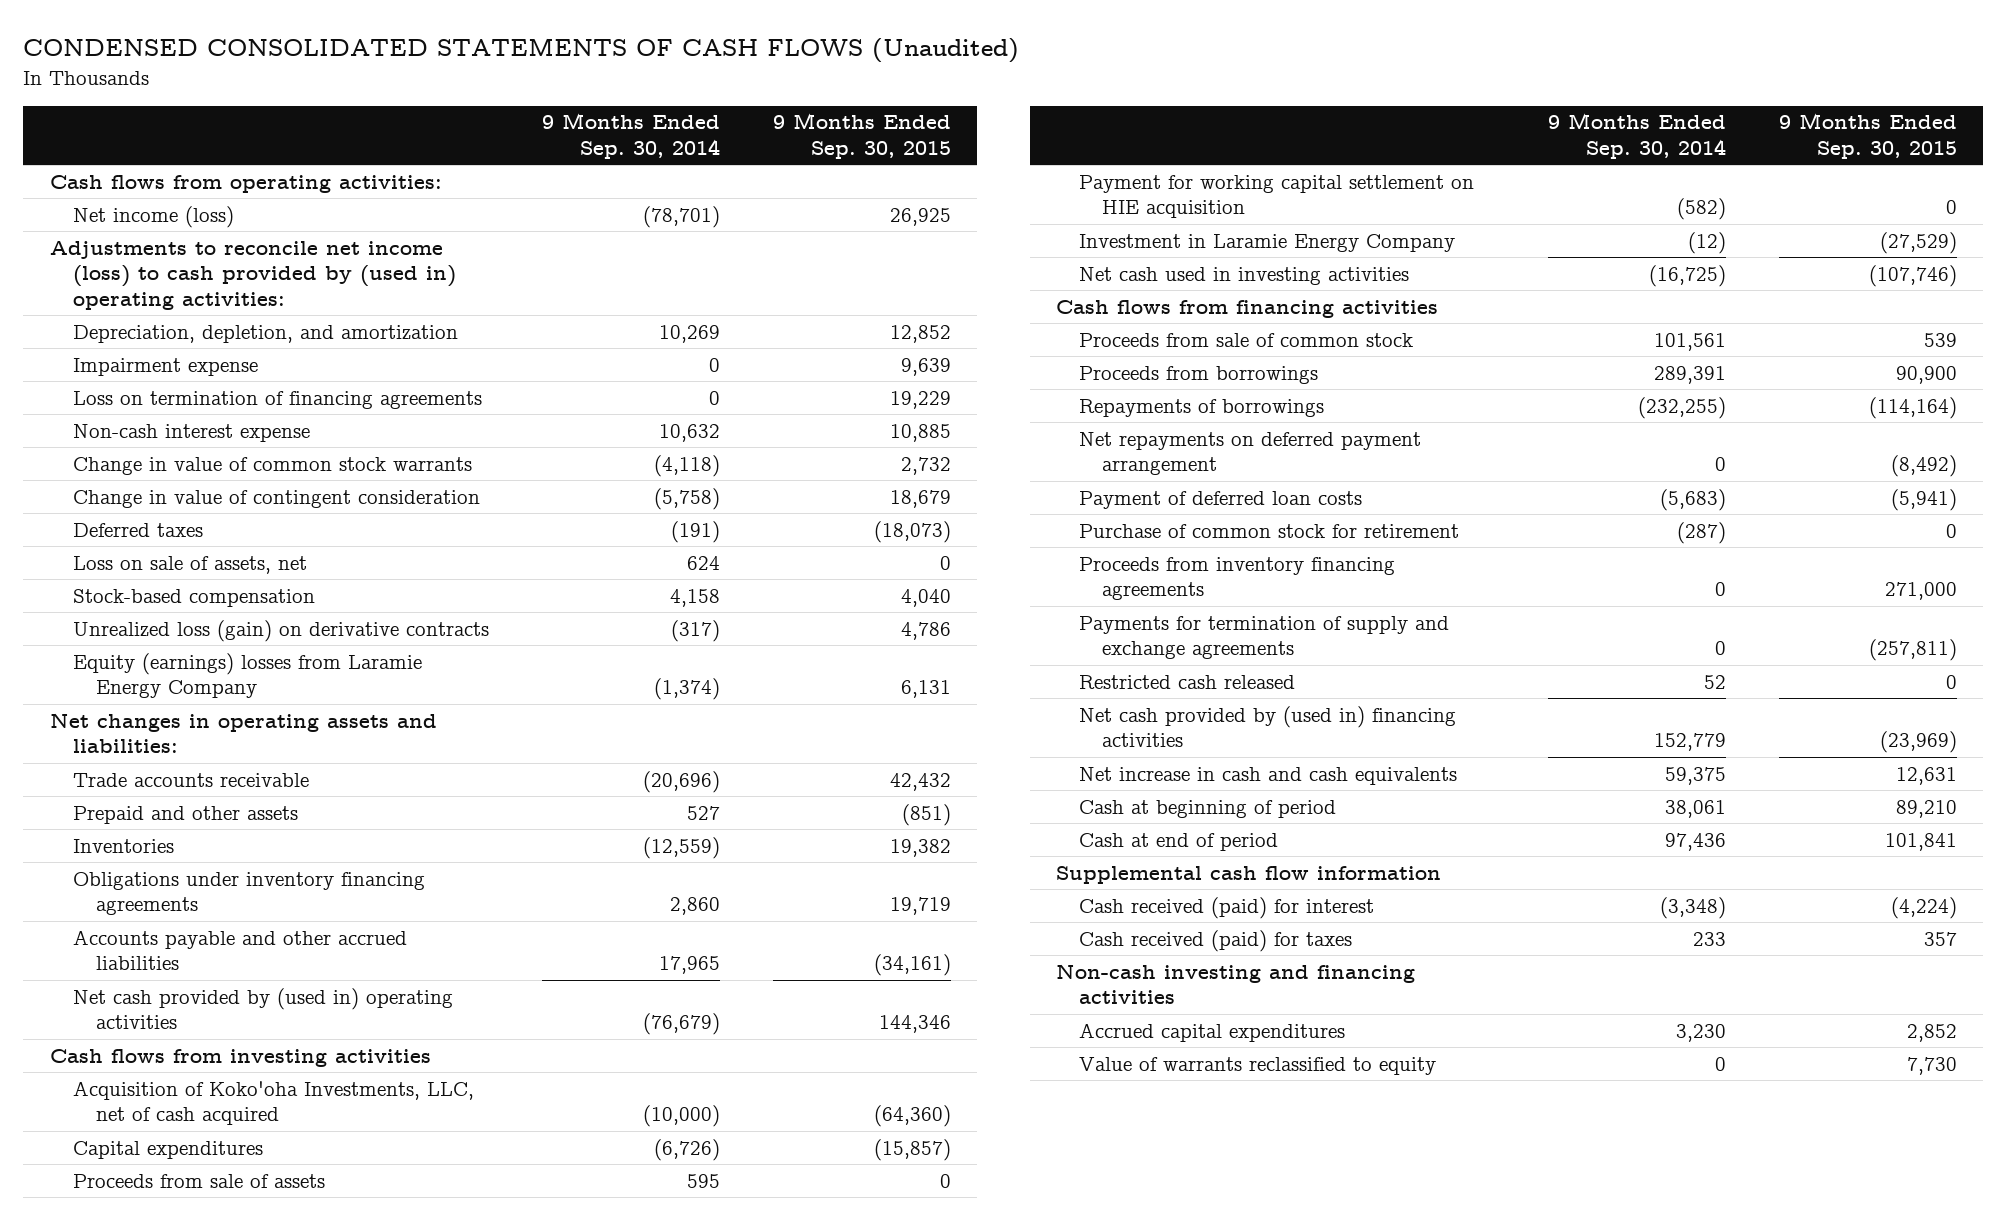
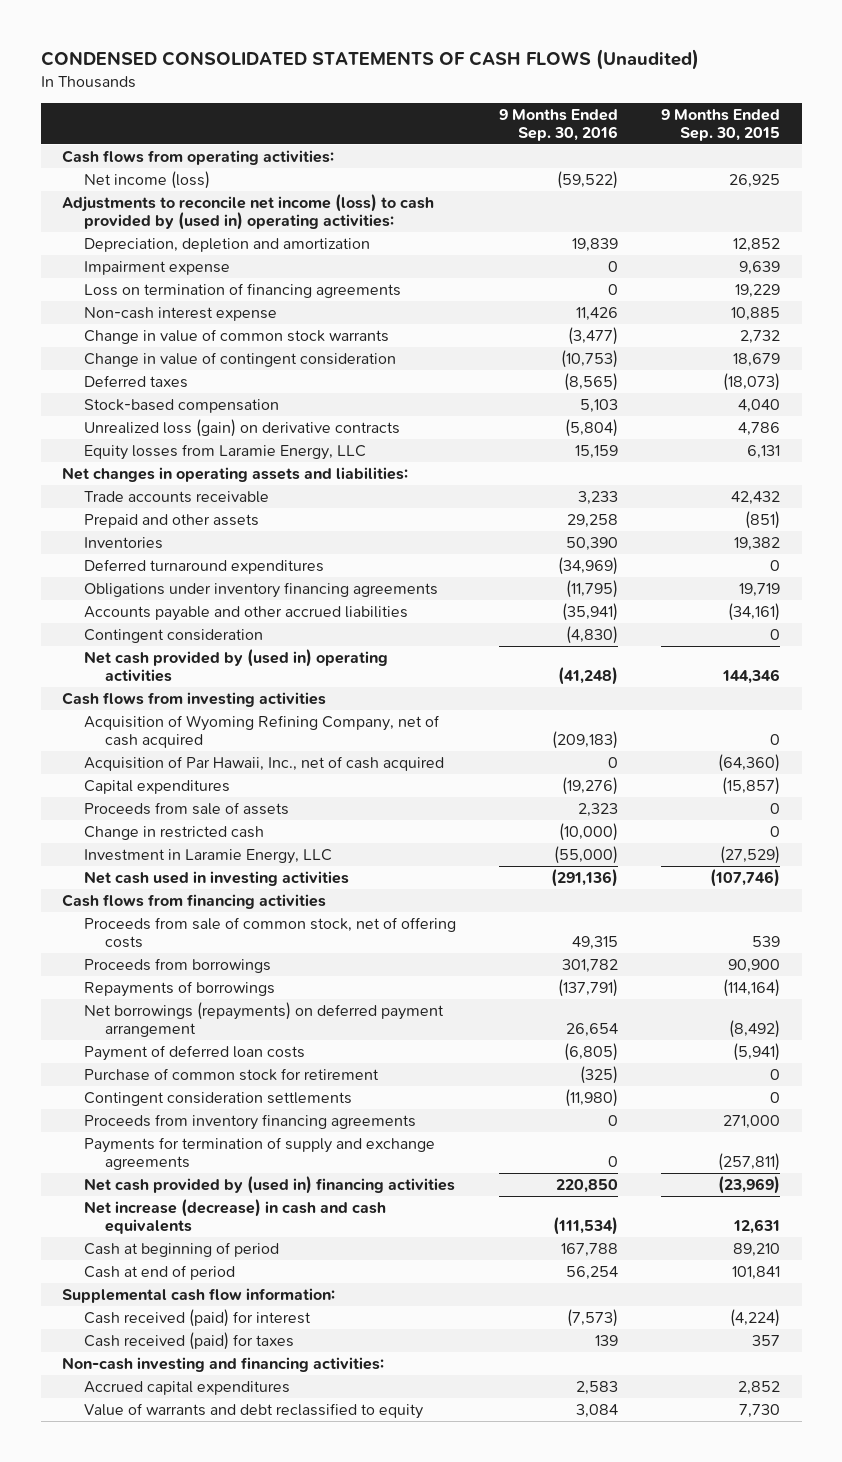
[541,113,720,160] 9 Months Ended Sep. 30, 2014 -> none
none -> [498,108,618,141] 9 Months Ended Sep. 30, 2016
[72,324,458,343] Depreciation, depletion, and amortization -> [83,237,370,252] Depreciation, depletion and amortization
[72,555,307,574] Loss on sale of assets, net -> none
[72,652,422,699] Equity (earnings) losses from Laramie Energy Company -> [83,443,366,460] Equity losses from Laramie Energy, LLC
none -> [83,558,324,574] Deferred turnaround expenditures
none -> [83,628,263,643] Contingent consideration
none -> [83,714,440,749] Acquisition of Wyoming Refining Company, net of cash acquired
[72,1080,474,1126] Acquisition of Koko'oha Investments, LLC, net of cash acquired -> [83,755,444,771] Acquisition of Par Hawaii, Inc., net of cash acquired
[1079,174,1475,219] Payment for working capital settlement on HIE acquisition -> none
none -> [83,825,264,840] Change in restricted cash
[1079,233,1456,252] Investment in Laramie Energy Company -> [83,848,332,864] Investment in Laramie Energy, LLC
[1079,332,1414,347] Proceeds from sale of common stock -> [83,916,456,949] Proceeds from sale of common stock, net of offering costs
[1079,431,1422,476] Net repayments on deferred payment arrangement -> [83,1001,444,1038] Net borrowings (repayments) on deferred payment arrangement
none -> [83,1091,352,1106] Contingent consideration settlements
[1079,674,1296,689] Restricted cash released -> none
[1079,766,1458,785] Net increase in cash and cash equivalents -> [83,1198,386,1235] Net increase (decrease) in cash and cash equivalents
[1056,865,1442,884] Supplemental cash flow information -> [62,1287,336,1303] Supplemental cash flow information:
[1056,963,1416,1005] Non-cash investing and financing activities -> [62,1356,385,1372] Non-cash investing and financing activities:
[1079,1056,1437,1075] Value of warrants reclassified to equity -> [83,1402,423,1419] Value of warrants and debt reclassified to equity

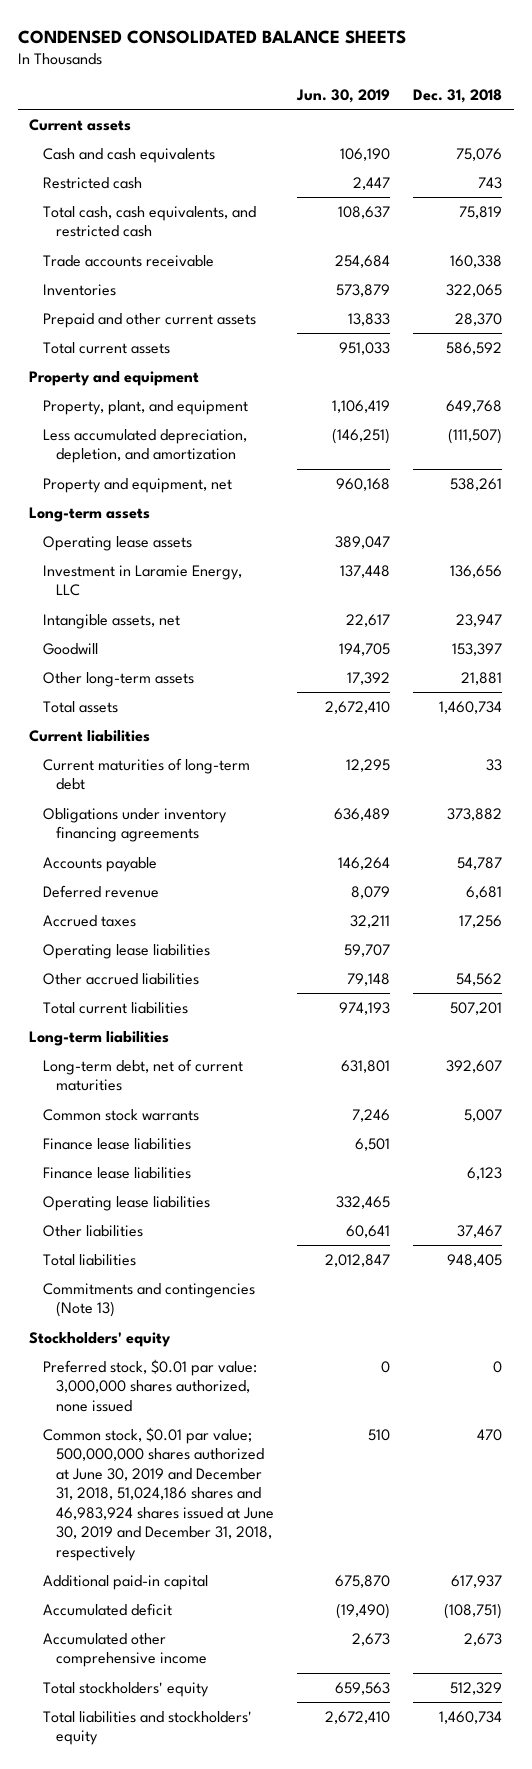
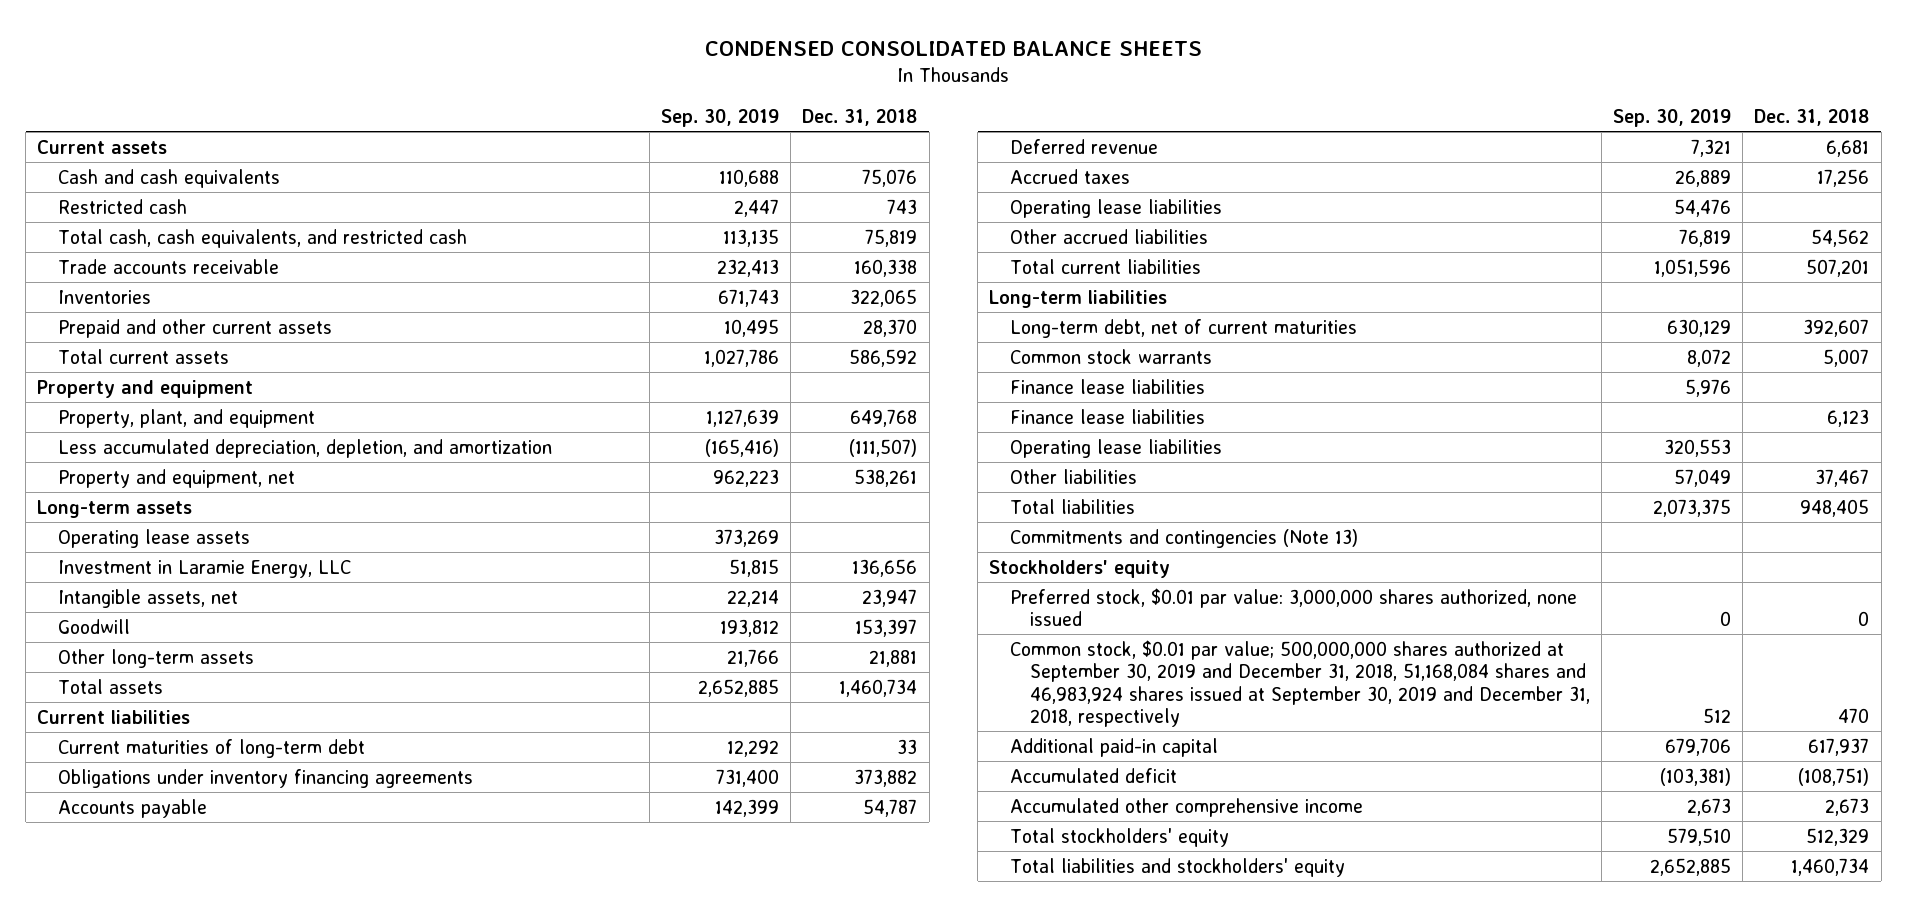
[296,89,391,104] Jun. 30, 2019 -> none
none -> [661,108,780,127] Sep. 30, 2019
[42,1426,275,1561] Common stock, $0.01 par value; 500,000,000 shares authorized at June 30, 2019 and December 31, 2018, 51,024,186 shares and 46,983,924 shares issued at June 30, 2019 and December 31, 2018, respectively -> [1009,639,1590,728] Common stock, $0.01 par value; 500,000,000 shares authorized at September 30, 2019 and December 31, 2018, 51,168,084 shares and 46,983,924 shares issued at September 30, 2019 and December 31, 2018, respectively

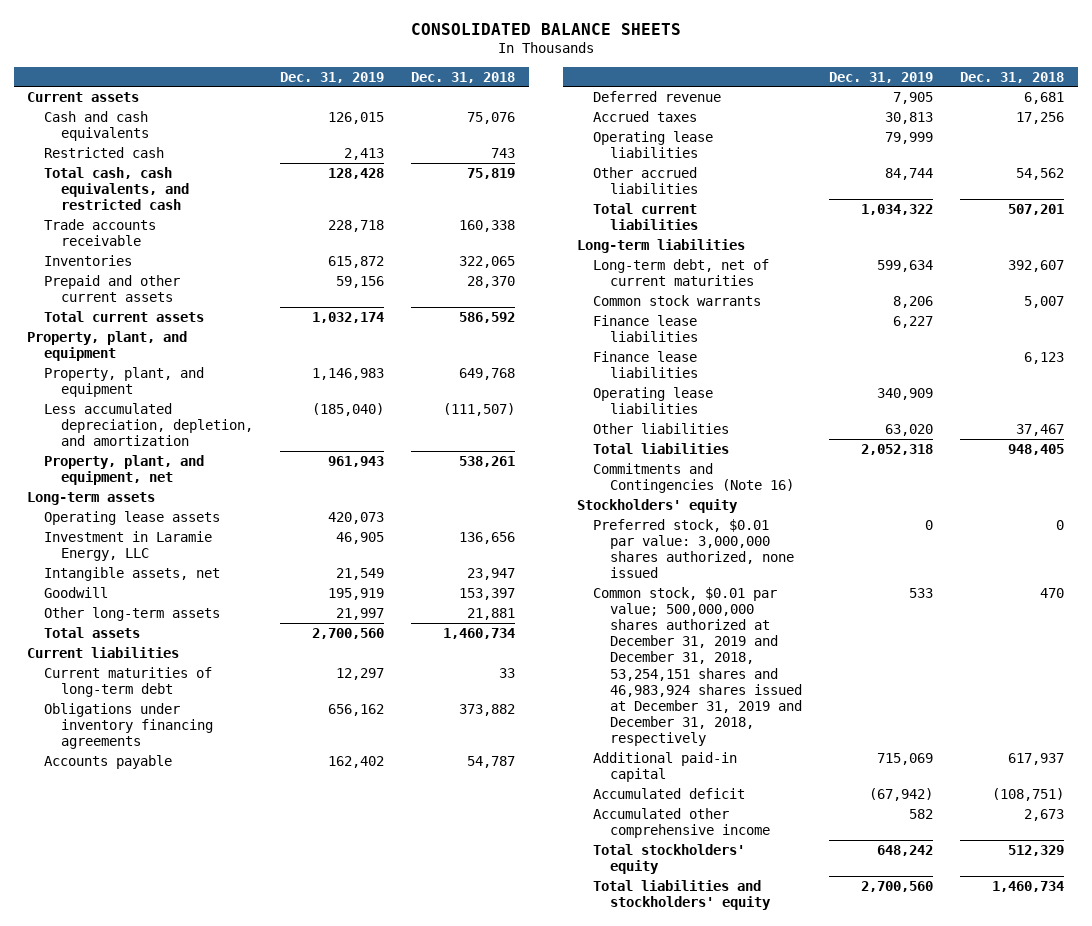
[705,40,1203,56] CONDENSED CONSOLIDATED BALANCE SHEETS -> [410,22,681,35] CONSOLIDATED BALANCE SHEETS
[661,108,780,127] Sep. 30, 2019 -> none
none -> [280,71,385,83] Dec. 31, 2019
[37,379,254,398] Property and equipment -> [27,330,188,361] Property, plant, and equipment
[57,468,295,488] Property and equipment, net -> [44,454,205,485] Property, plant, and equipment, net
[1009,528,1358,548] Commitments and contingencies (Note 13) -> [593,462,794,493] Commitments and Contingencies (Note 16)
[1009,639,1590,728] Common stock, $0.01 par value; 500,000,000 shares authorized at September 30, 2019 and December 31, 2018, 51,168,084 shares and 46,983,924 shares issued at September 30, 2019 and December 31, 2018, respectively -> [593,586,802,747] Common stock, $0.01 par value; 500,000,000 shares authorized at December 31, 2019 and December 31, 2018, 53,254,151 shares and 46,983,924 shares issued at December 31, 2019 and December 31, 2018, respectively

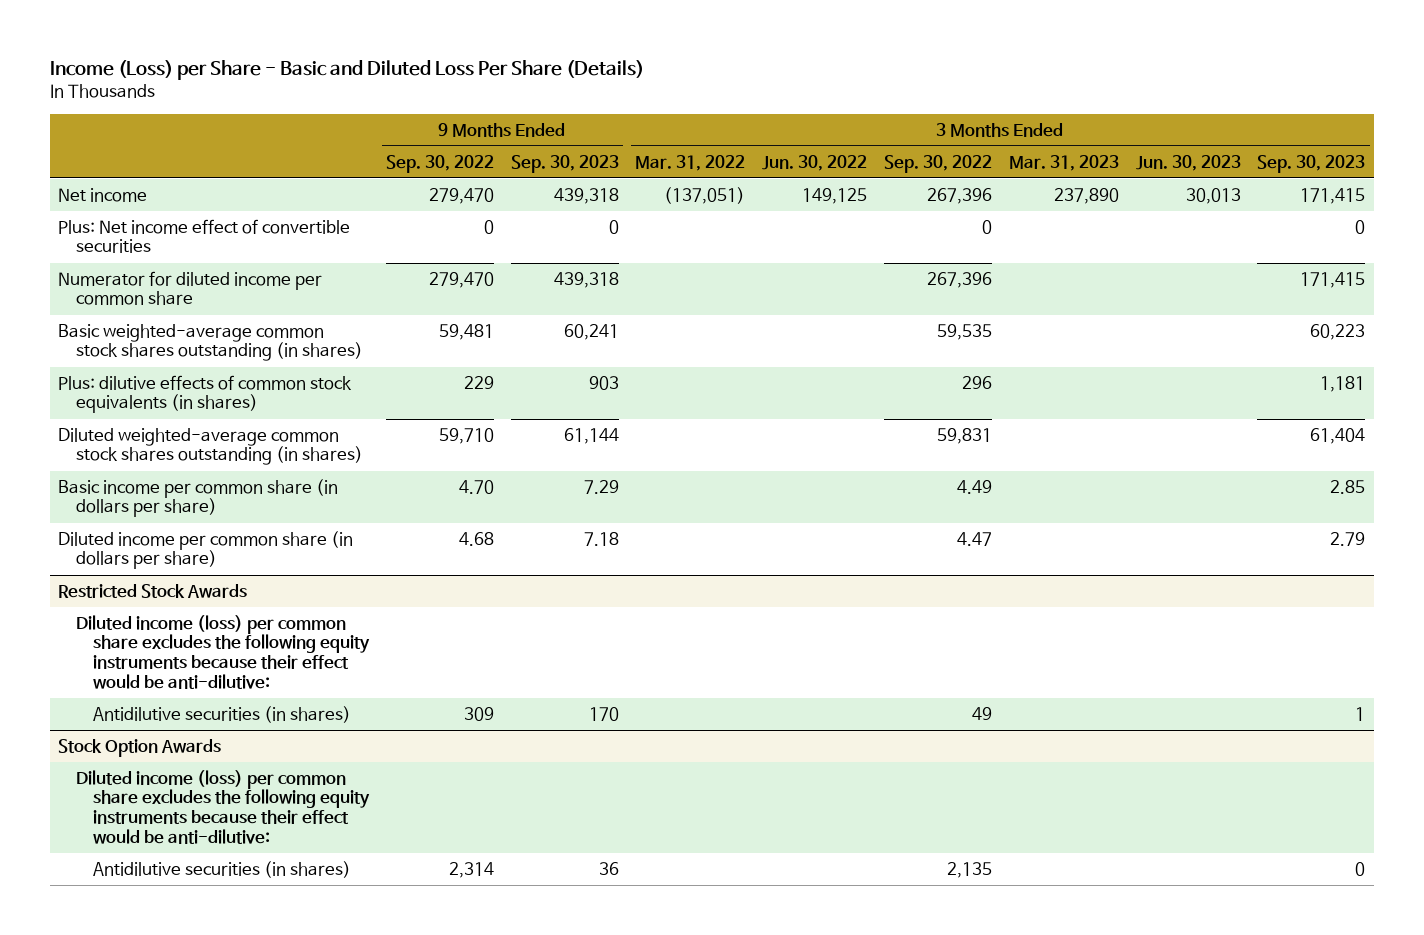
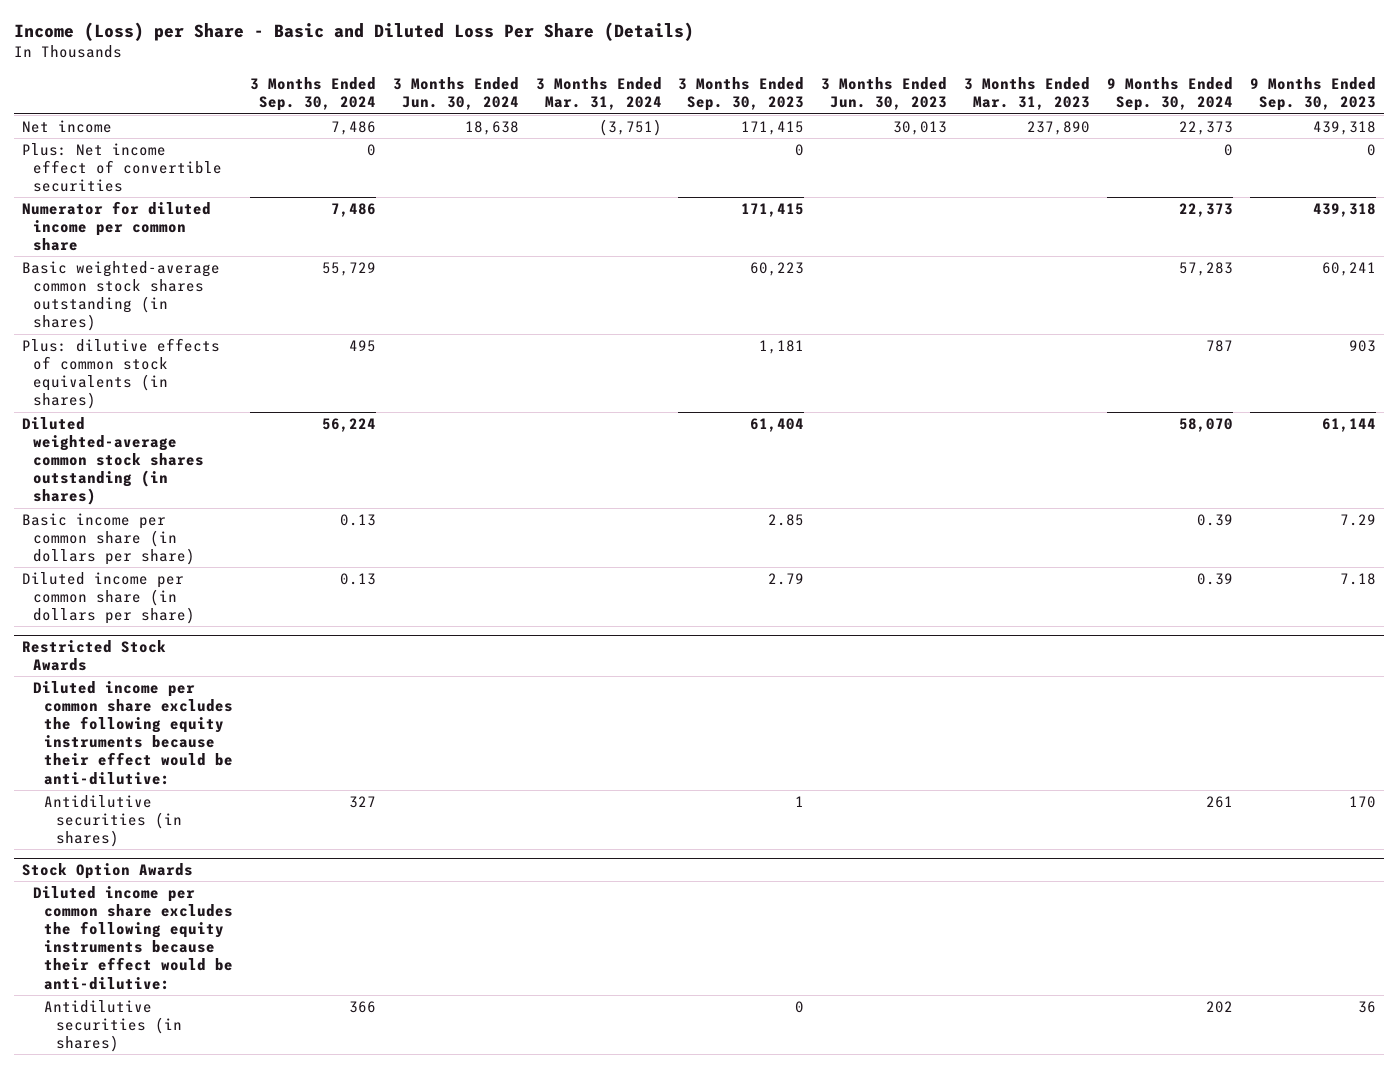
[385,154,494,173] Sep. 30, 2022 -> none
[635,154,746,171] Mar. 31, 2022 -> none
[762,154,868,171] Jun. 30, 2022 -> none
[884,154,993,173] Sep. 30, 2022 -> none
none -> [250,77,377,112] 3 Months Ended Sep. 30, 2024
none -> [392,77,519,111] 3 Months Ended Jun. 30, 2024
none -> [535,77,662,111] 3 Months Ended Mar. 31, 2024
none -> [1106,77,1233,112] 9 Months Ended Sep. 30, 2024
[75,614,371,689] Diluted income (loss) per common share excludes the following equity instruments because their effect would be anti-dilutive: -> [33,680,234,785] Diluted income per common share excludes the following equity instruments because their effect would be anti-dilutive:
[75,769,371,844] Diluted income (loss) per common share excludes the following equity instruments because their effect would be anti-dilutive: -> [33,885,234,990] Diluted income per common share excludes the following equity instruments because their effect would be anti-dilutive:

